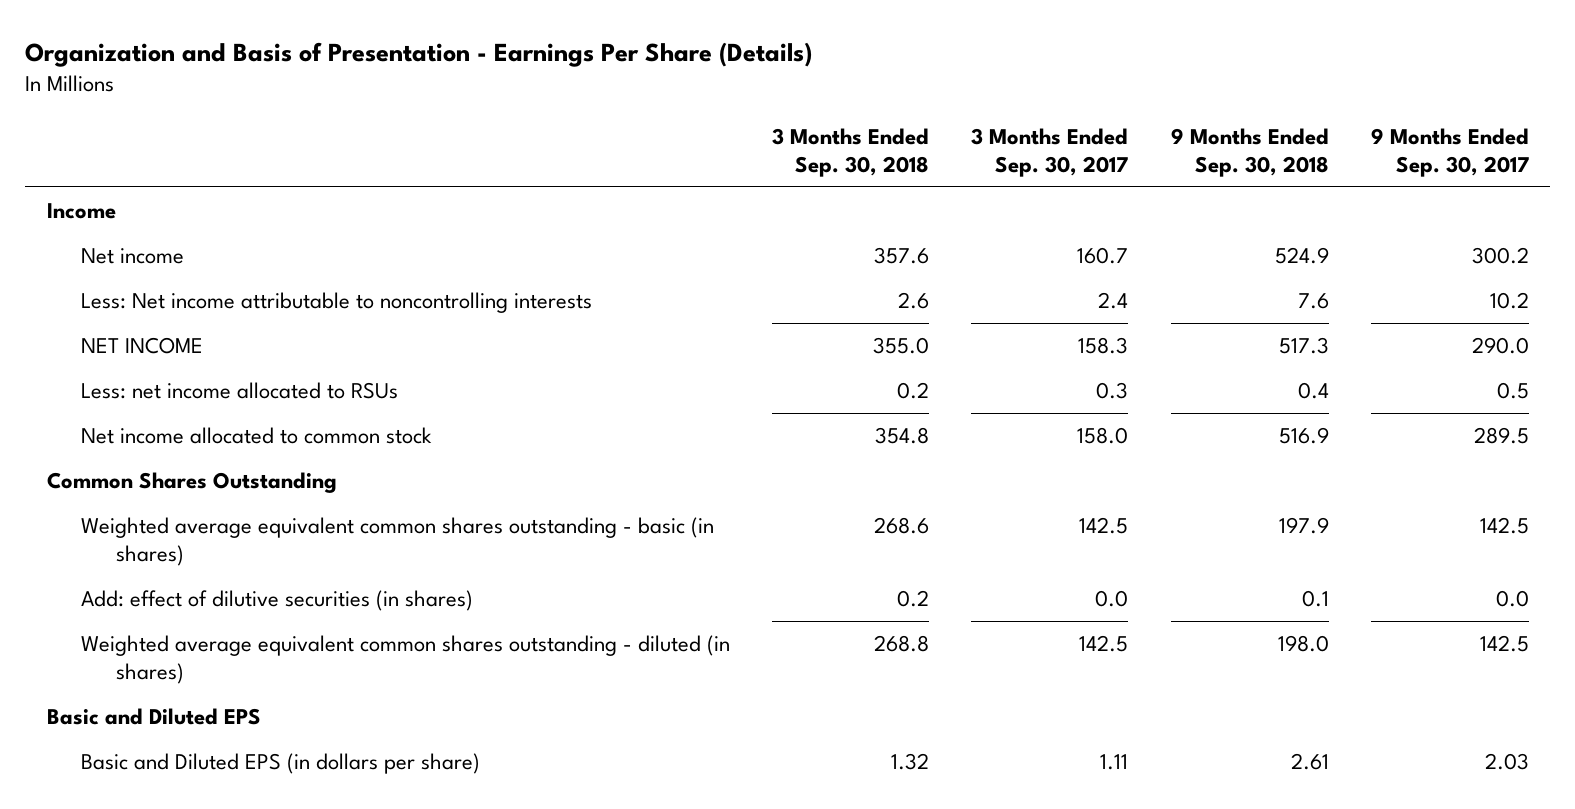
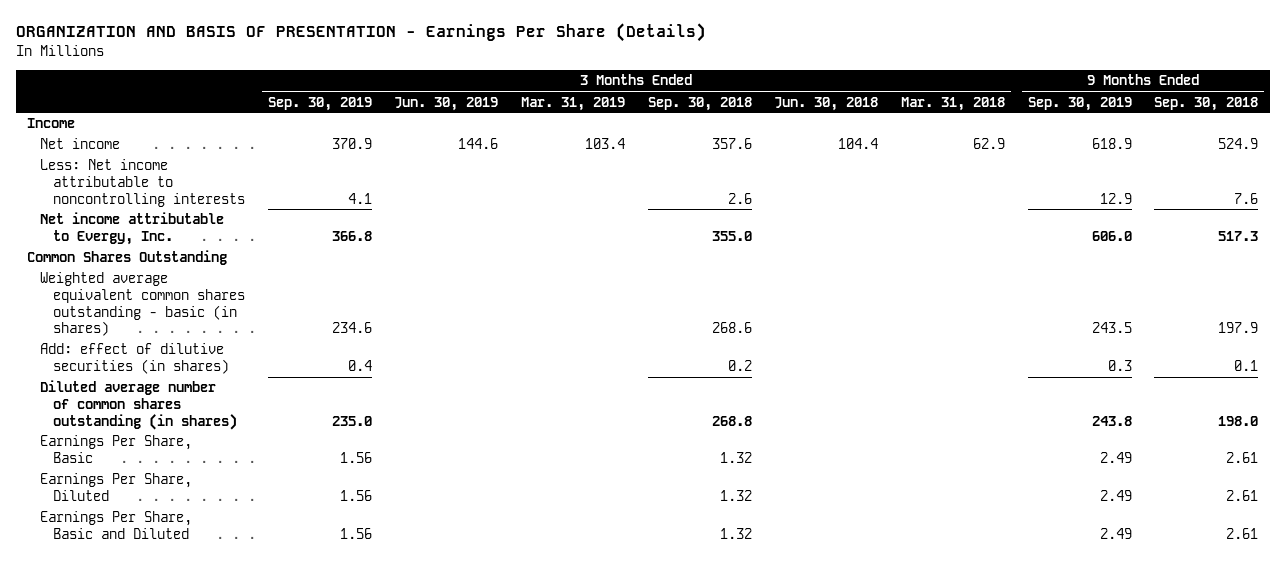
[25,41,813,67] Organization and Basis of Presentation - Earnings Per Share (Details) -> [15,23,706,43] ORGANIZATION AND BASIS OF PRESENTATION - Earnings Per Share (Details)
[971,128,1129,178] 3 Months Ended Sep. 30, 2017 -> none
[1370,128,1529,178] 9 Months Ended Sep. 30, 2017 -> none
none -> [267,96,372,111] Sep. 30, 2019
none -> [394,96,499,111] Jun. 30, 2019
none -> [520,96,625,111] Mar. 31, 2019
none -> [774,96,879,111] Jun. 30, 2018
none -> [901,96,1006,111] Mar. 31, 2018
none -> [1027,96,1132,111] Sep. 30, 2019
[81,381,399,399] Less: net income allocated to RSUs -> none
[81,426,433,444] Net income allocated to common stock -> none
[81,336,204,354] NET INCOME -> [40,212,225,246] Net income attributable to Evergy, Inc.
[46,707,261,725] Basic and Diluted EPS -> none
[81,634,731,684] Weighted average equivalent common shares outstanding - diluted (in shares) -> [40,380,237,430] Diluted average number of common shares outstanding (in shares)
none -> [40,435,193,464] Earnings Per Share, Basic
none -> [40,473,193,502] Earnings Per Share, Diluted
[81,752,481,774] Basic and Diluted EPS (in dollars per share) -> [40,511,193,540] Earnings Per Share, Basic and Diluted

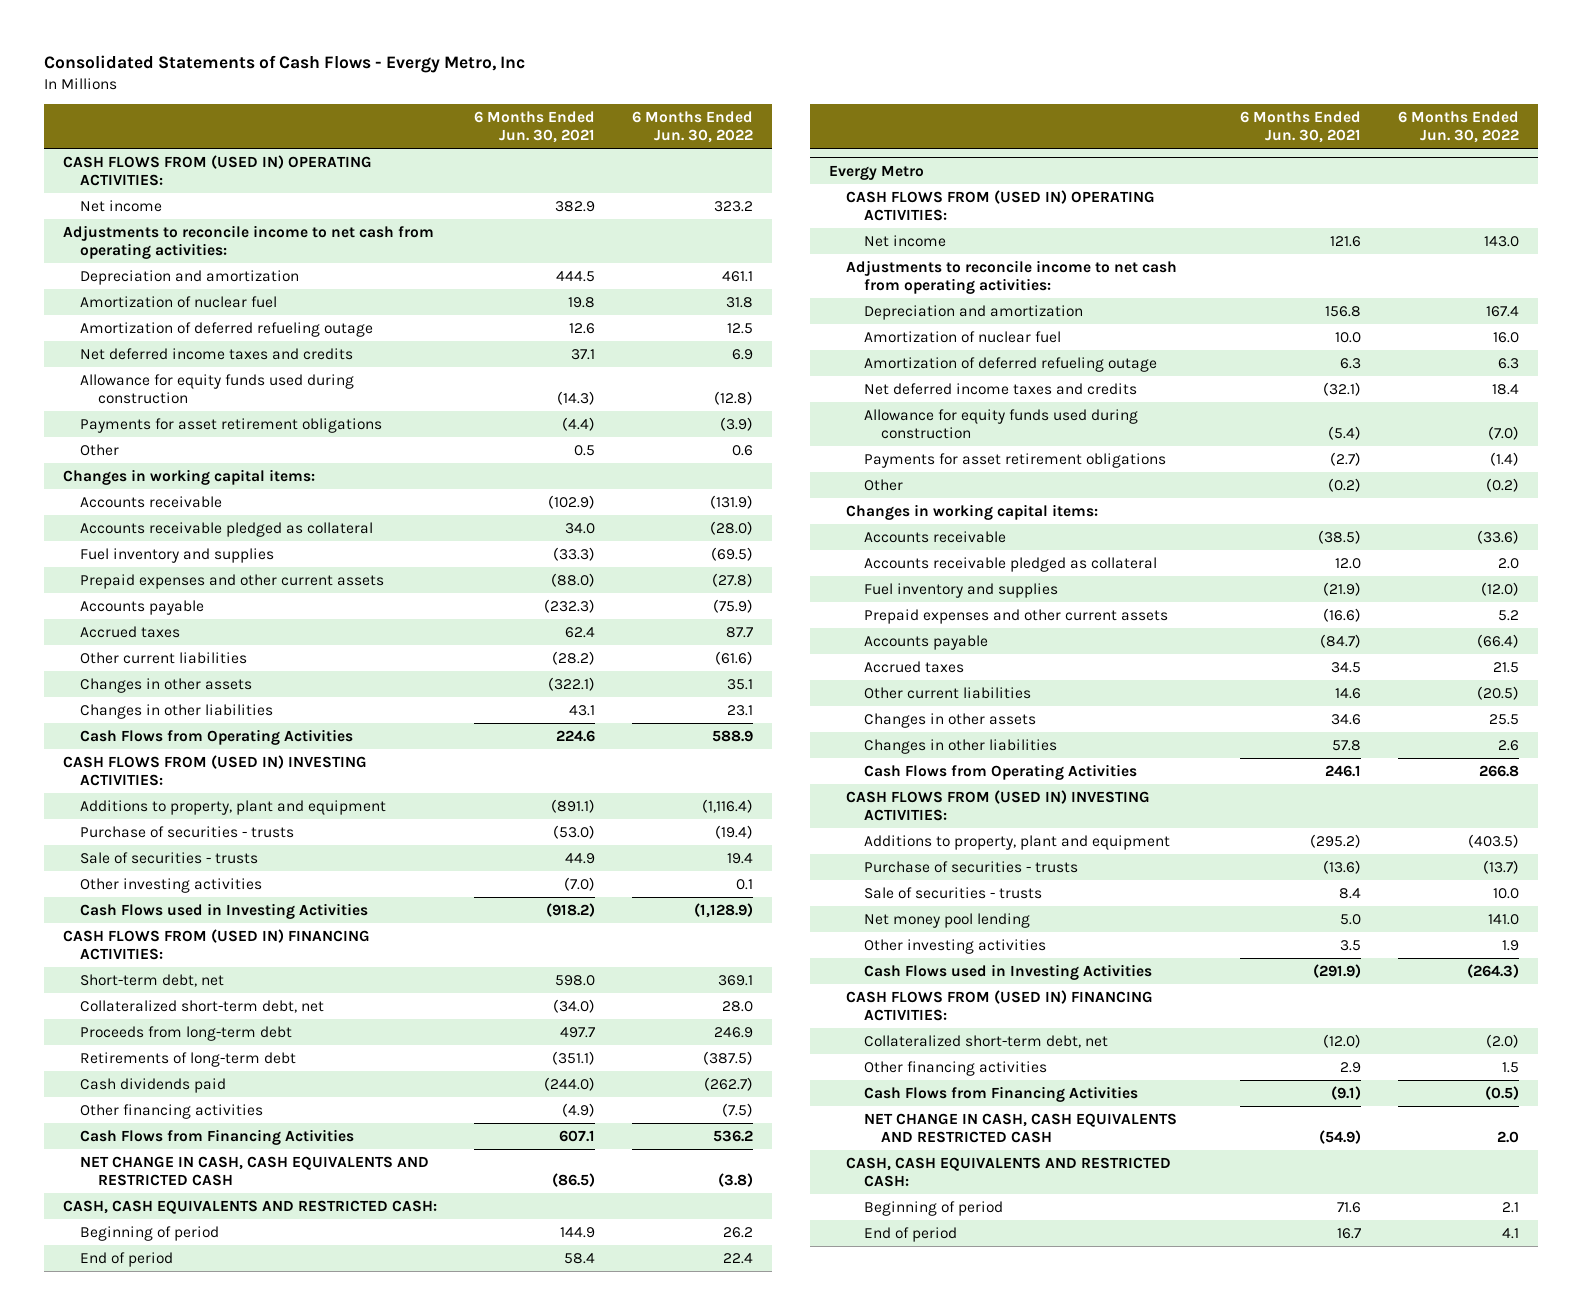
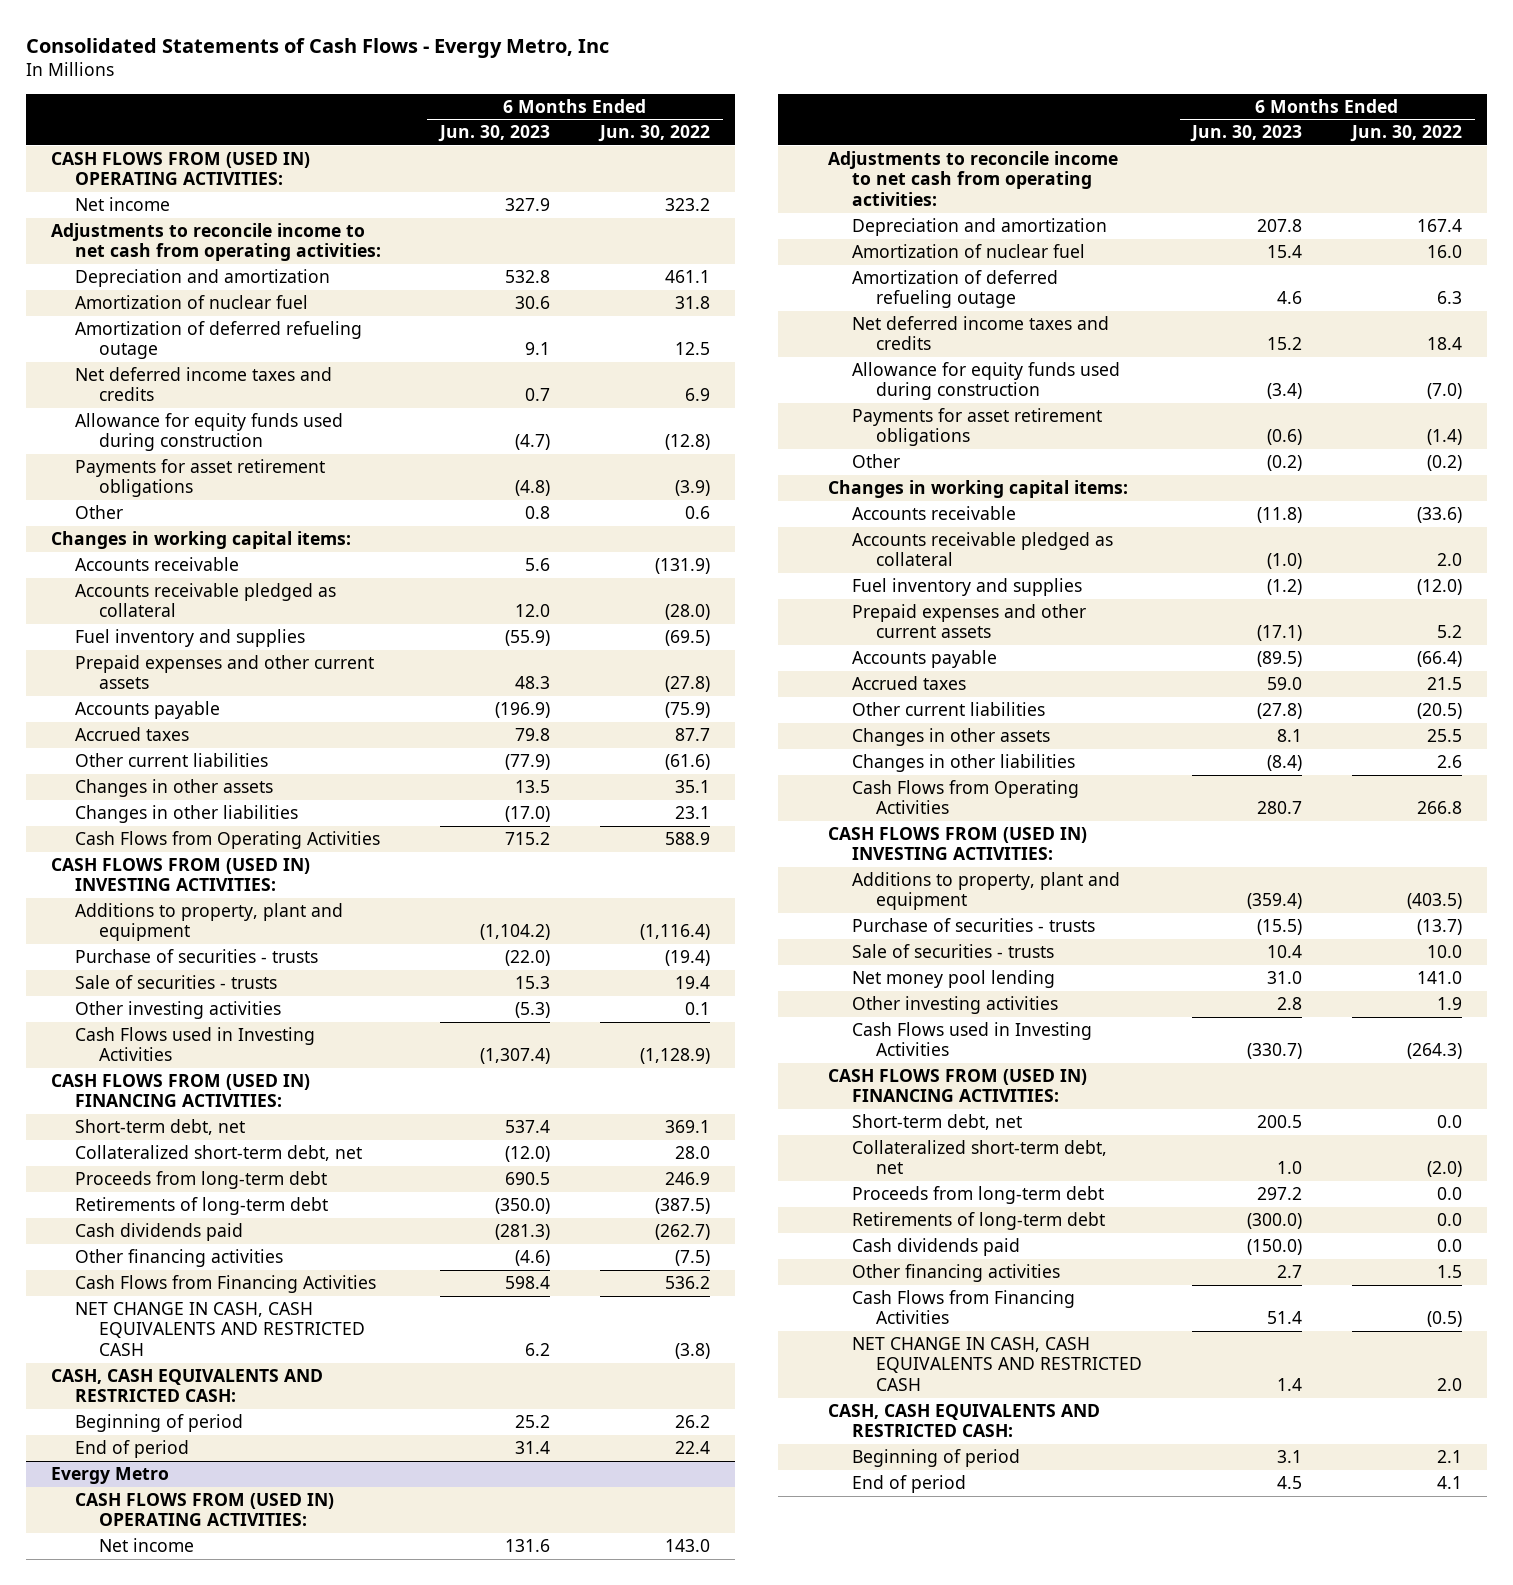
[473,111,595,143] 6 Months Ended Jun. 30, 2021 -> none
none -> [437,125,550,143] Jun. 30, 2023
none -> [851,1114,1022,1131] Short-term debt, net
none -> [851,1186,1104,1205] Proceeds from long-term debt
none -> [851,1212,1105,1231] Retirements of long-term debt
none -> [851,1238,1020,1257] Cash dividends paid

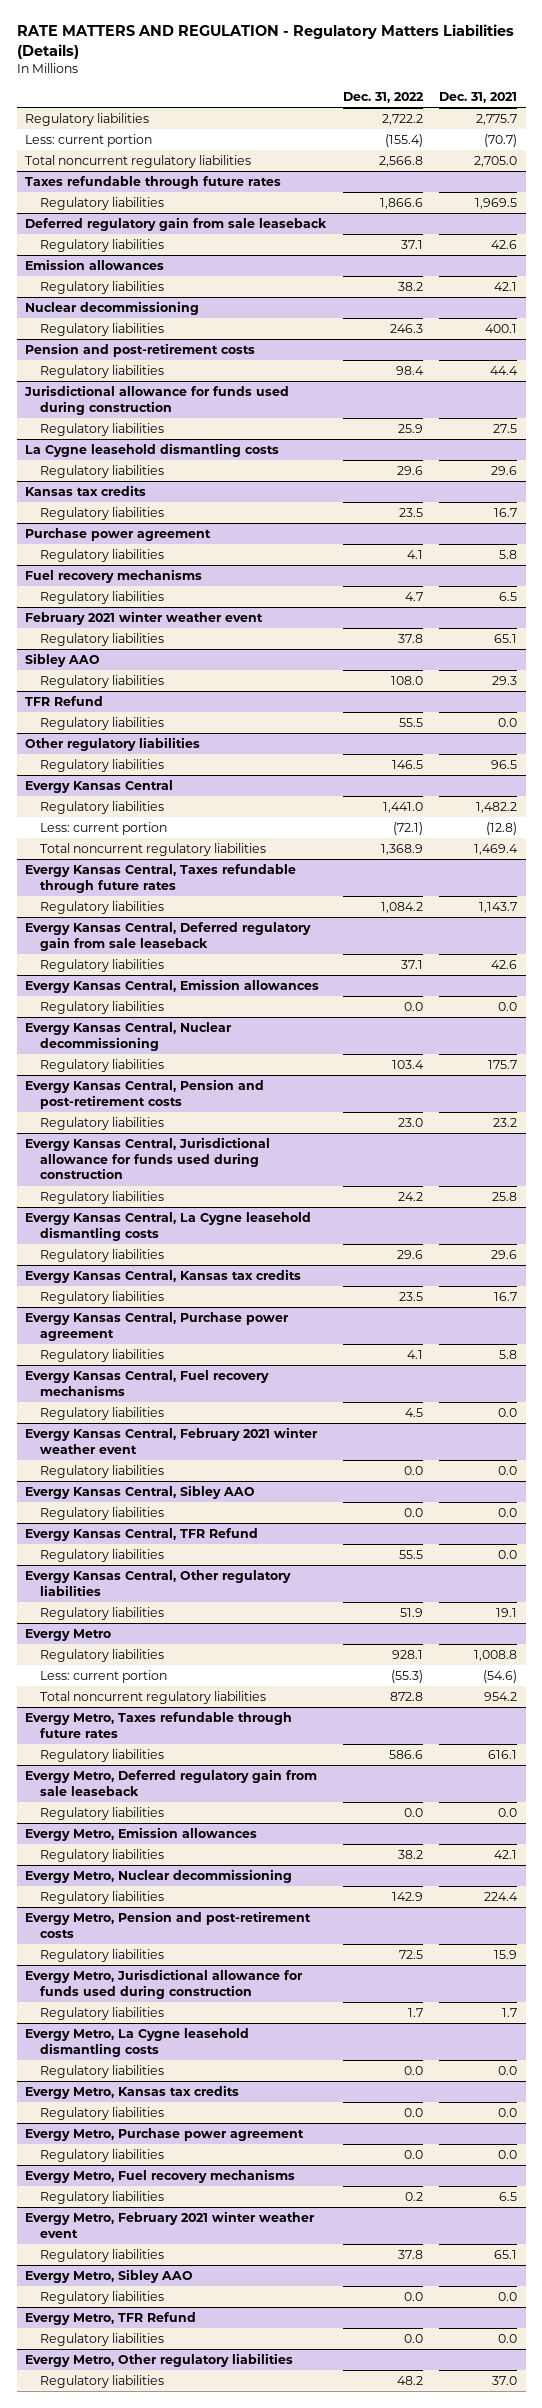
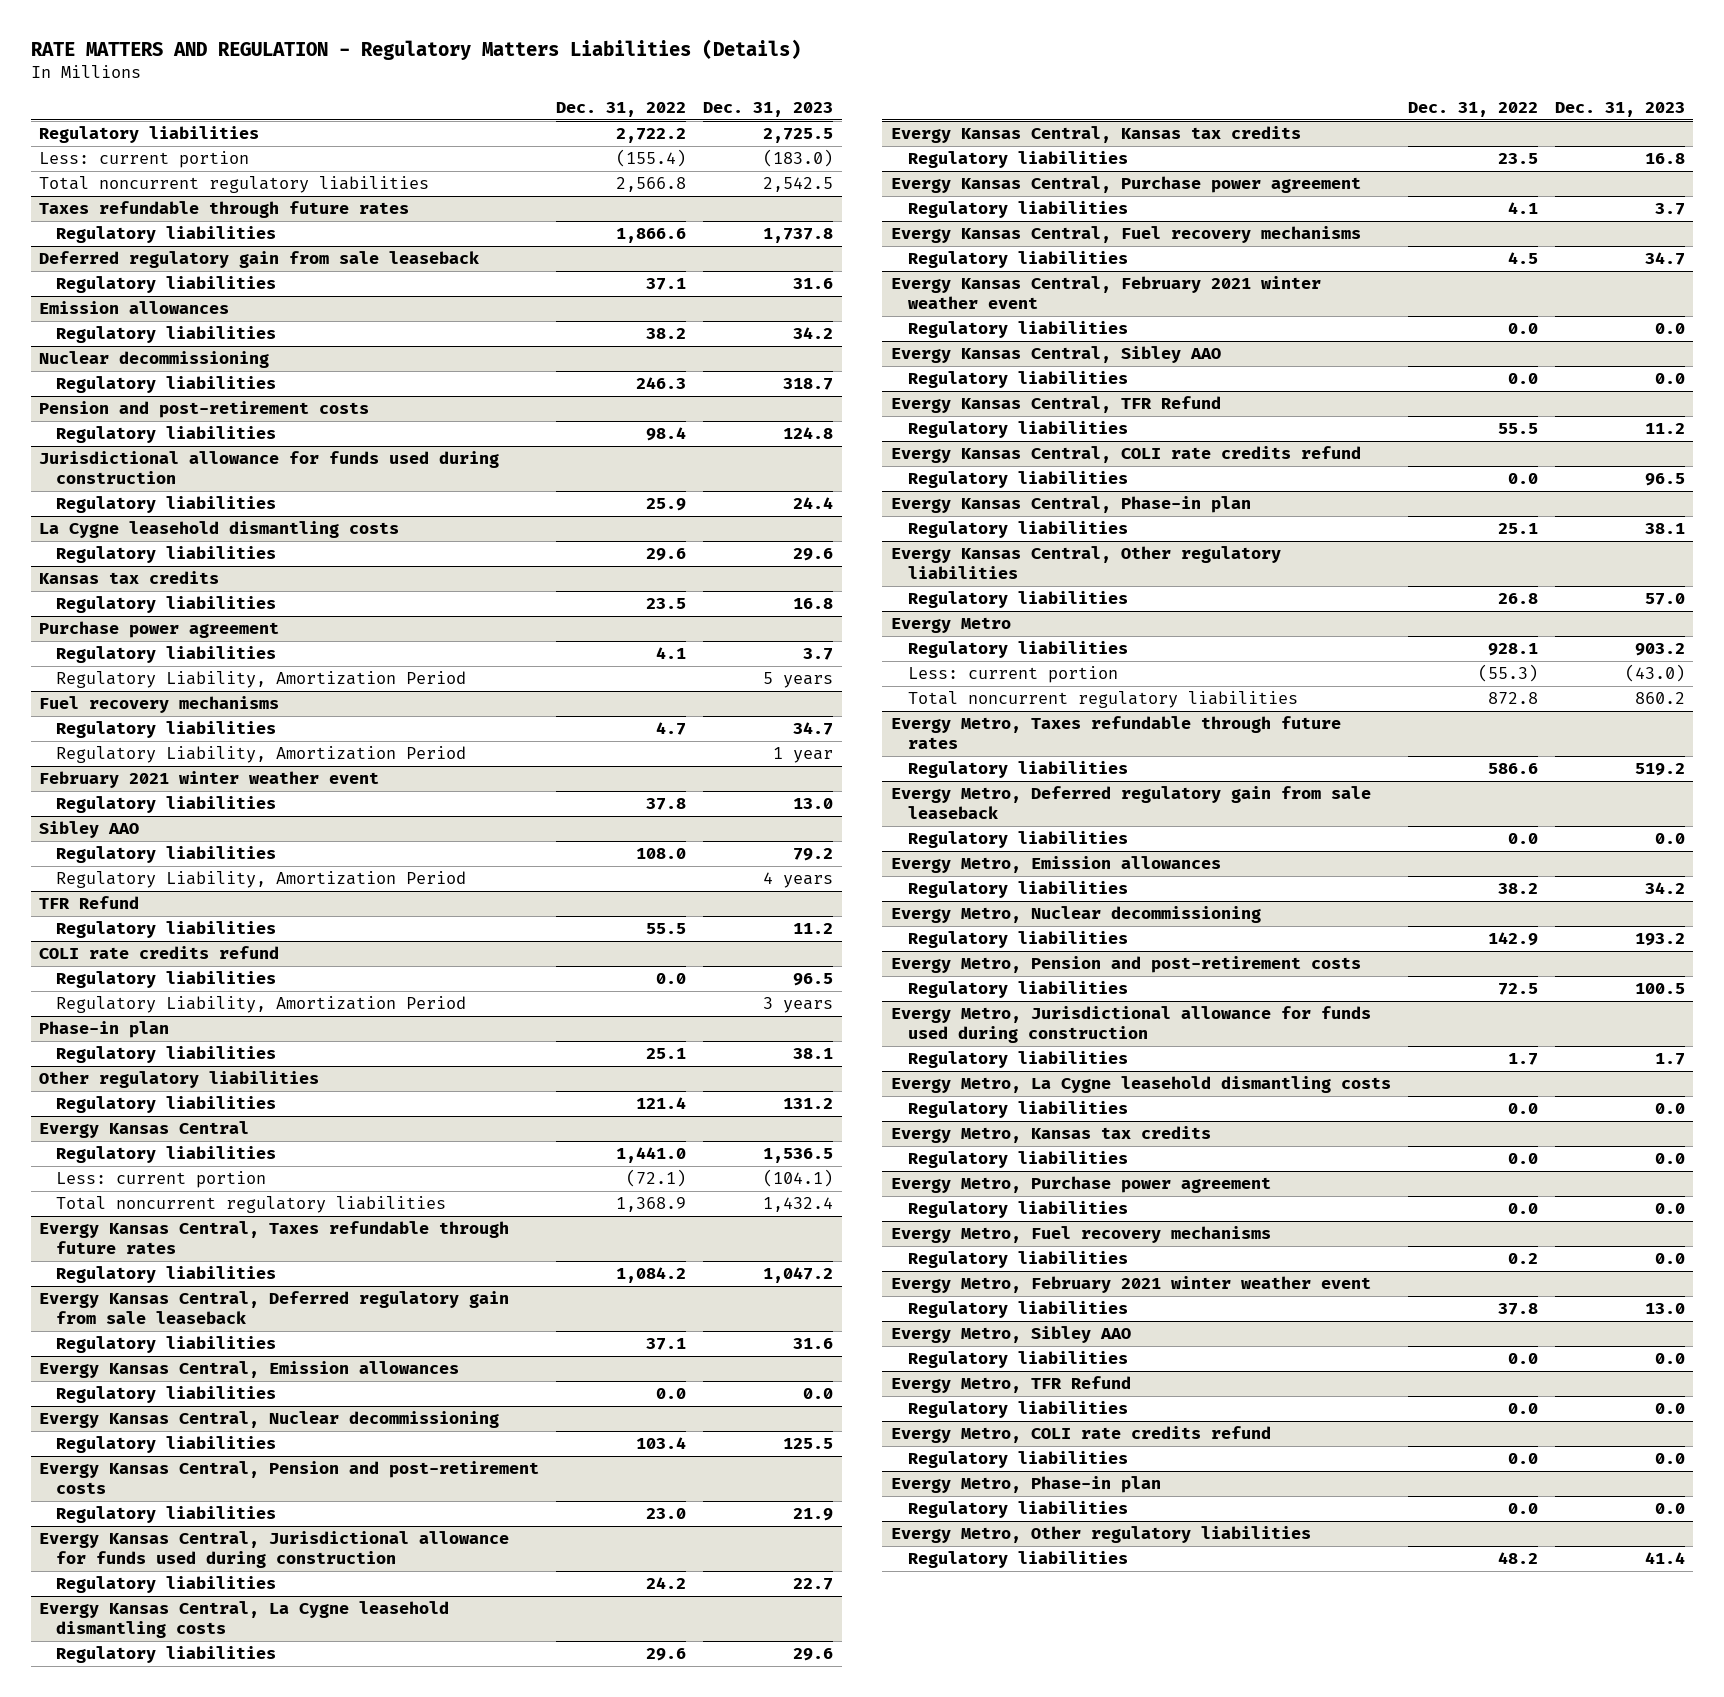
[439,91,518,103] Dec. 31, 2021 -> none
none -> [703,101,834,117] Dec. 31, 2023
none -> [56,671,467,689] Regulatory Liability, Amortization Period
none -> [56,746,467,764] Regulatory Liability, Amortization Period
none -> [56,871,467,889] Regulatory Liability, Amortization Period
none -> [39,946,280,960] COLI rate credits refund
none -> [56,971,277,989] Regulatory liabilities
none -> [56,996,467,1014] Regulatory Liability, Amortization Period
none -> [39,1021,170,1039] Phase-in plan
none -> [56,1046,277,1064] Regulatory liabilities
[391,760,423,770] 146.5 -> [636,1097,687,1110] 121.4
none -> [890,446,1361,464] Evergy Kansas Central, COLI rate credits refund
none -> [907,471,1128,489] Regulatory liabilities
none -> [890,496,1251,514] Evergy Kansas Central, Phase-in plan
none -> [907,521,1128,539] Regulatory liabilities
[399,1608,423,1618] 51.9 -> [1497,593,1538,605] 26.8
none -> [890,1426,1271,1444] Evergy Metro, COLI rate credits refund
none -> [907,1451,1128,1469] Regulatory liabilities
none -> [890,1476,1161,1494] Evergy Metro, Phase-in plan
none -> [907,1501,1128,1519] Regulatory liabilities

